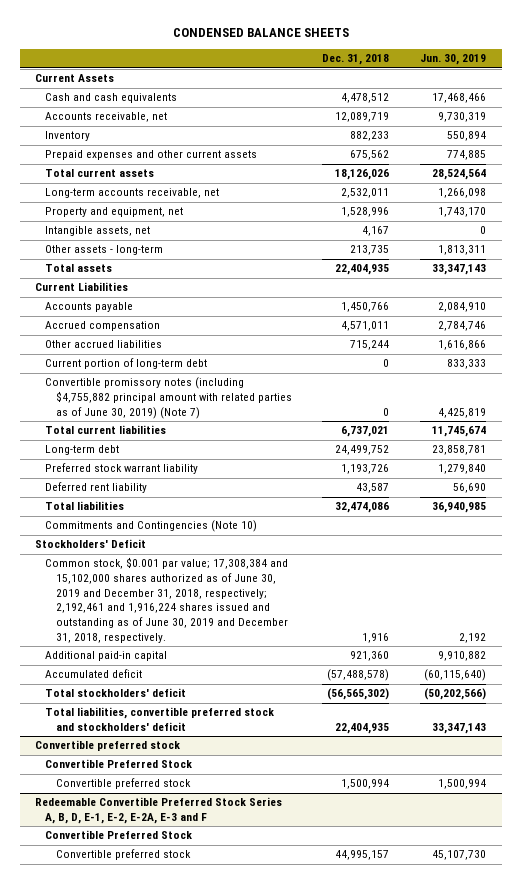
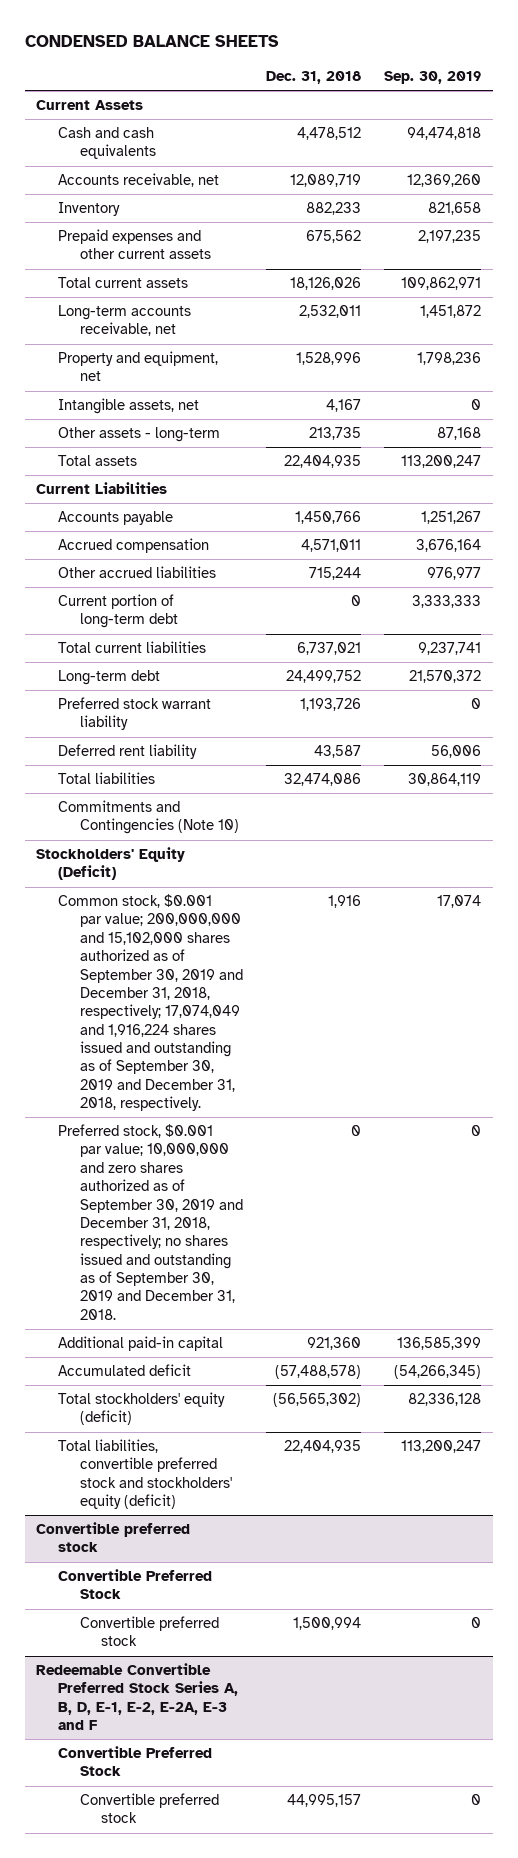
[420,54,487,66] Jun. 30, 2019 -> none
none -> [384,71,482,85] Sep. 30, 2019
[45,377,292,419] Convertible promissory notes (including $4,755,882 principal amount with related parties as of June 30, 2019) (Note 7) -> none
[35,539,147,549] Stockholders' Deficit -> [36,847,186,881] Stockholders' Equity (Deficit)
[45,557,289,643] Common stock, $0.001 par value; 17,308,384 and 15,102,000 shares authorized as of June 30, 2019 and December 31, 2018, respectively; 2,192,461 and 1,916,224 shares issued and outstanding as of June 30, 2019 and December 31, 2018, respectively. -> [58,894,243,1112] Common stock, $0.001 par value; 200,000,000 and 15,102,000 shares authorized as of September 30, 2019 and December 31, 2018, respectively; 17,074,049 and 1,916,224 shares issued and outstanding as of September 30, 2019 and December 31, 2018, respectively.
none -> [58,1124,243,1320] Preferred stock, $0.001 par value; 10,000,000 and zero shares authorized as of September 30, 2019 and December 31, 2018, respectively; no shares issued and outstanding as of September 30, 2019 and December 31, 2018.
[45,688,187,698] Total stockholders' deficit -> [58,1392,226,1426] Total stockholders' equity (deficit)
[45,707,275,732] Total liabilities, convertible preferred stock and stockholders' deficit -> [58,1439,232,1510] Total liabilities, convertible preferred stock and stockholders' equity (deficit)

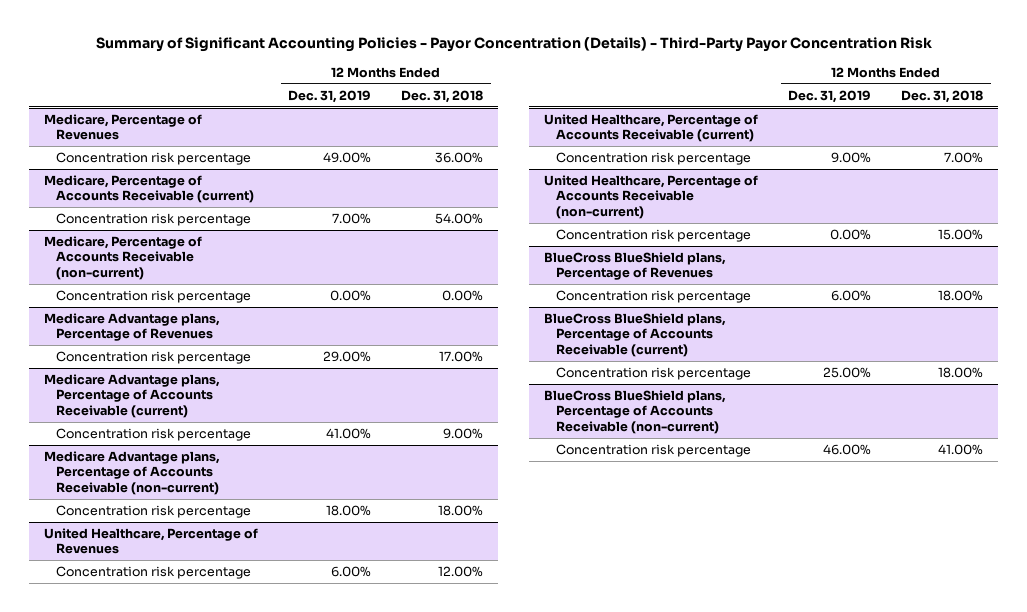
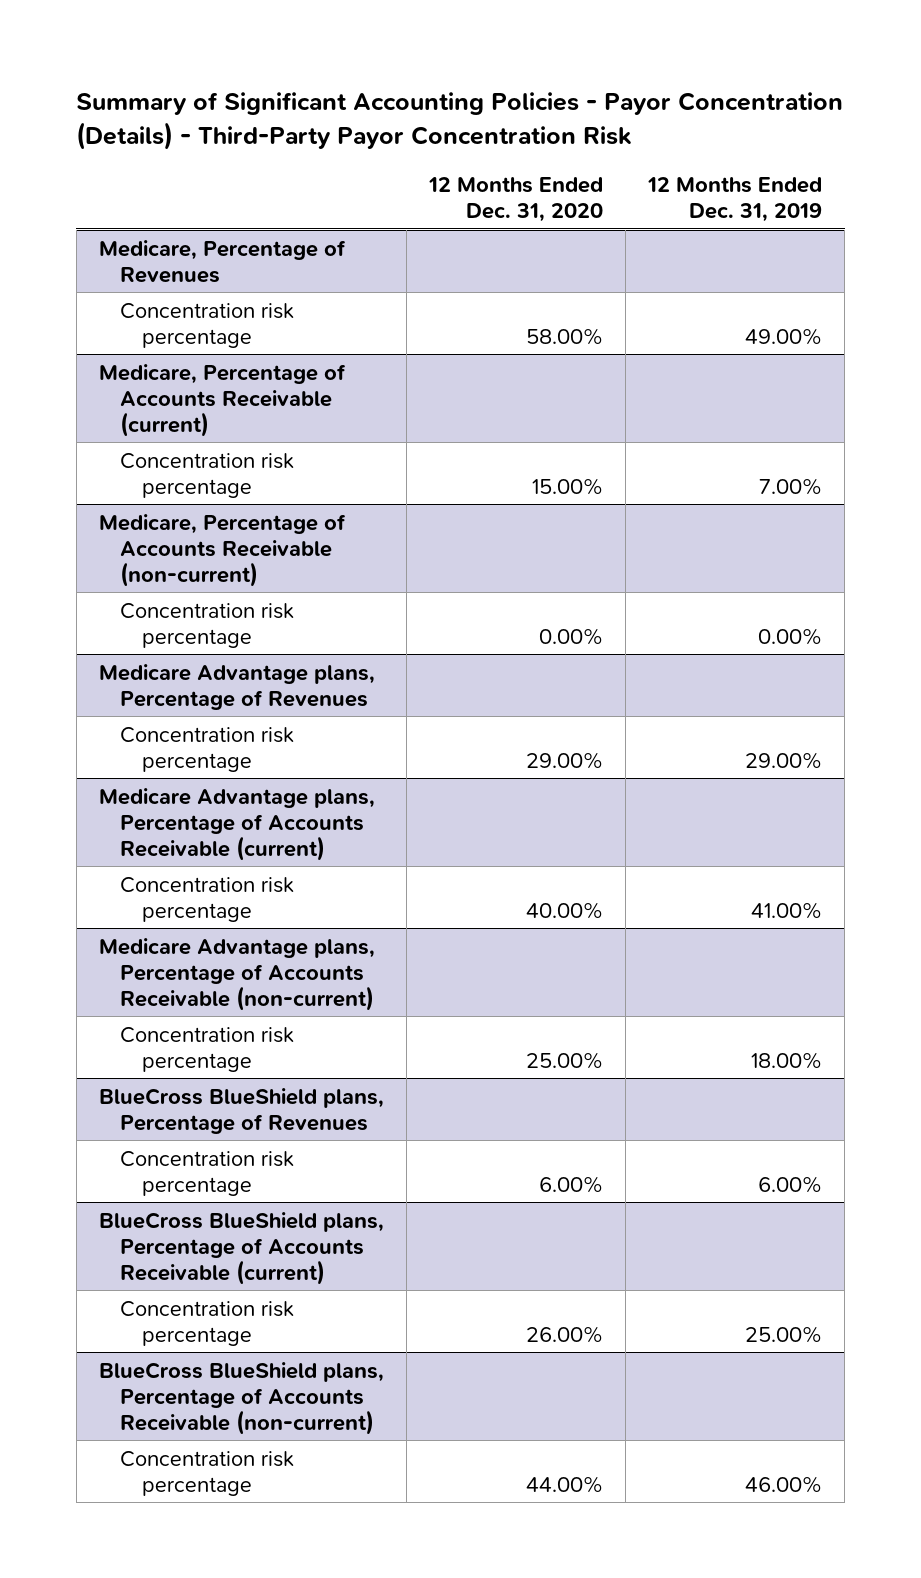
[401,89,484,103] Dec. 31, 2018 -> none
none -> [428,176,604,222] 12 Months Ended Dec. 31, 2020
[43,528,258,555] United Healthcare, Percentage of Revenues -> none
[56,566,252,580] Concentration risk percentage -> none
[544,114,759,143] United Healthcare, Percentage of Accounts Receivable (current) -> none
[556,152,752,166] Concentration risk percentage -> none
[544,175,759,219] United Healthcare, Percentage of Accounts Receivable (non-current) -> none
[556,229,752,243] Concentration risk percentage -> none

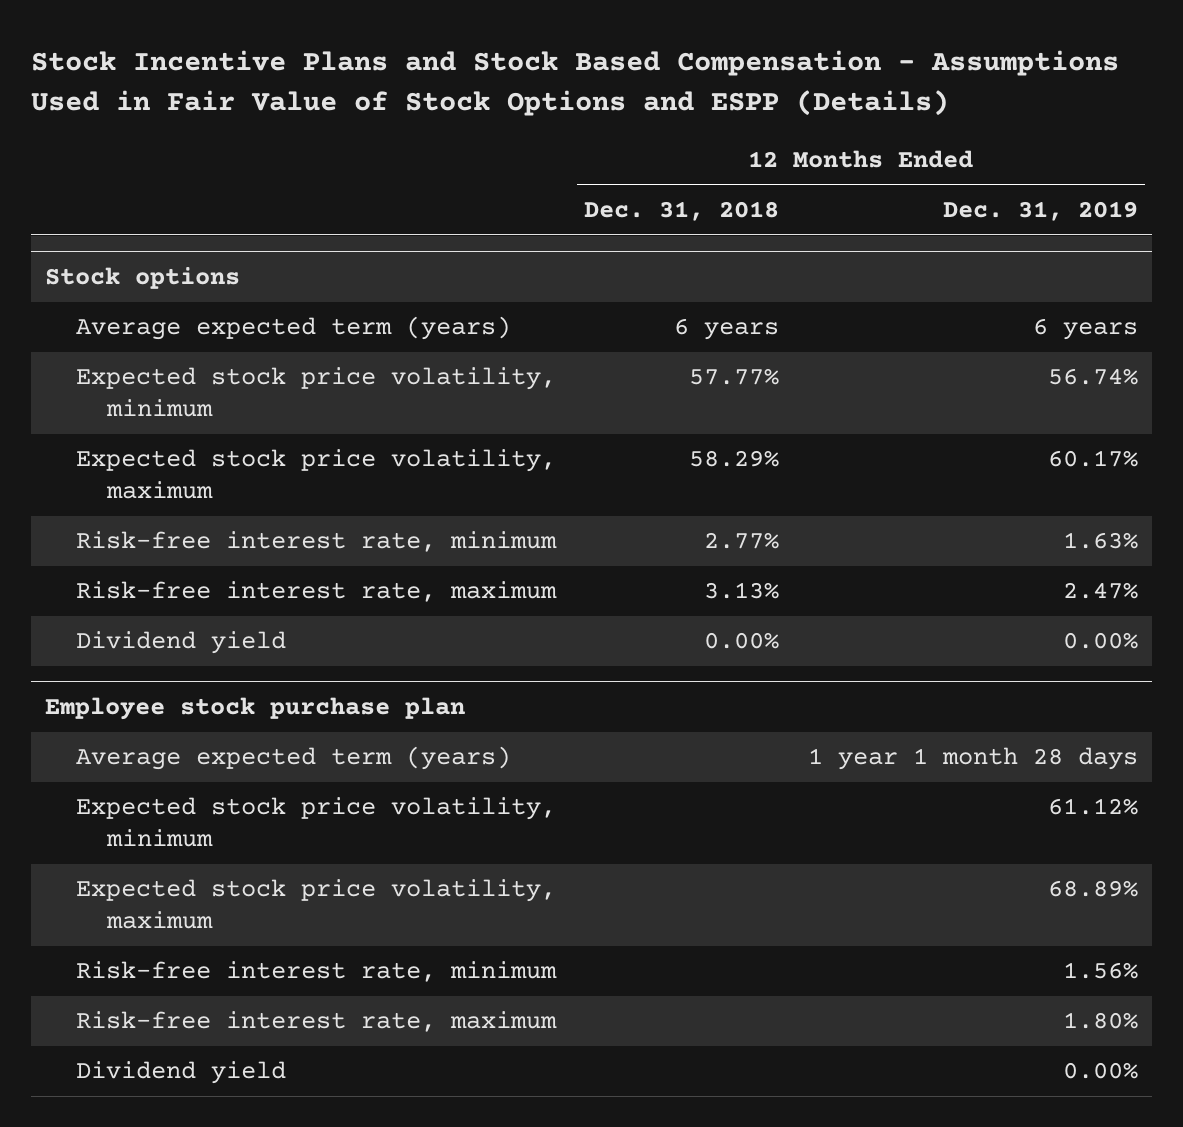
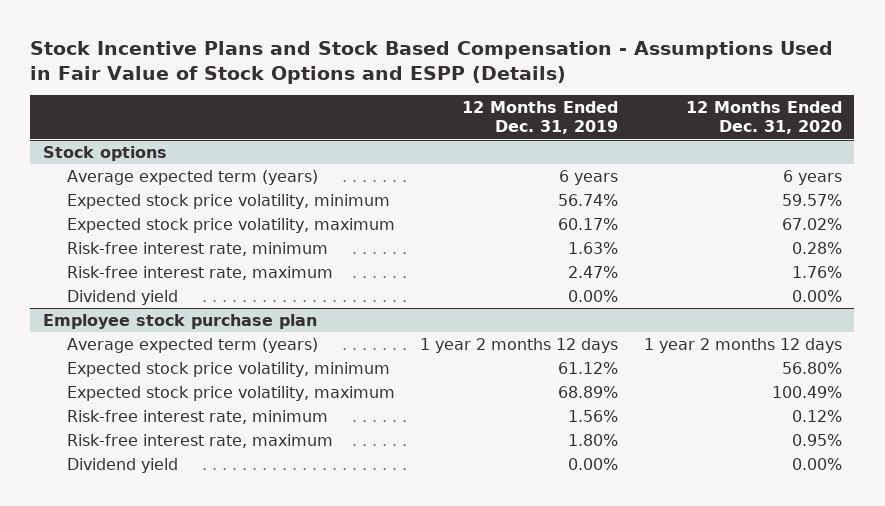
[584,201,780,222] Dec. 31, 2018 -> none
none -> [685,101,842,135] 12 Months Ended Dec. 31, 2020
[807,747,1138,771] 1 year 1 month 28 days -> [420,337,619,353] 1 year 2 months 12 days

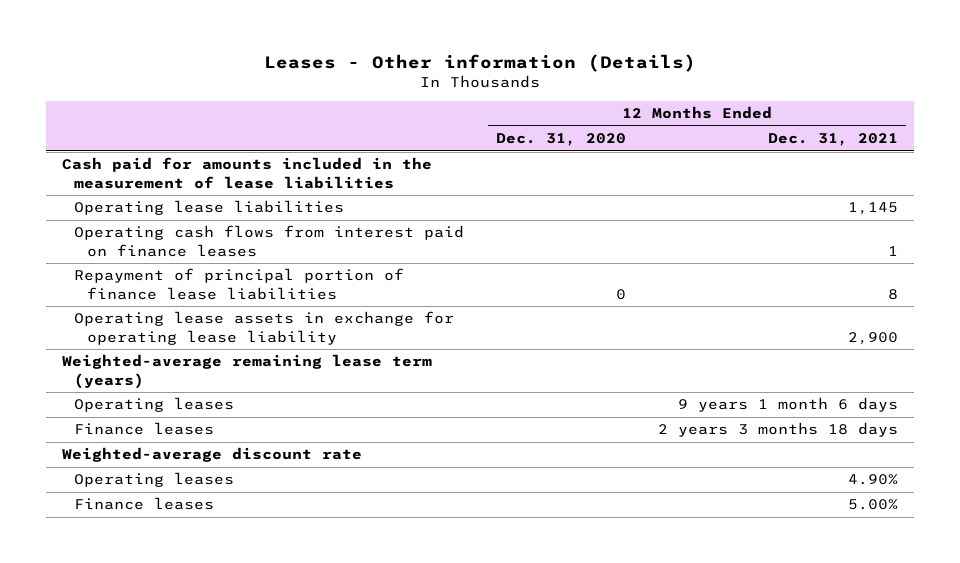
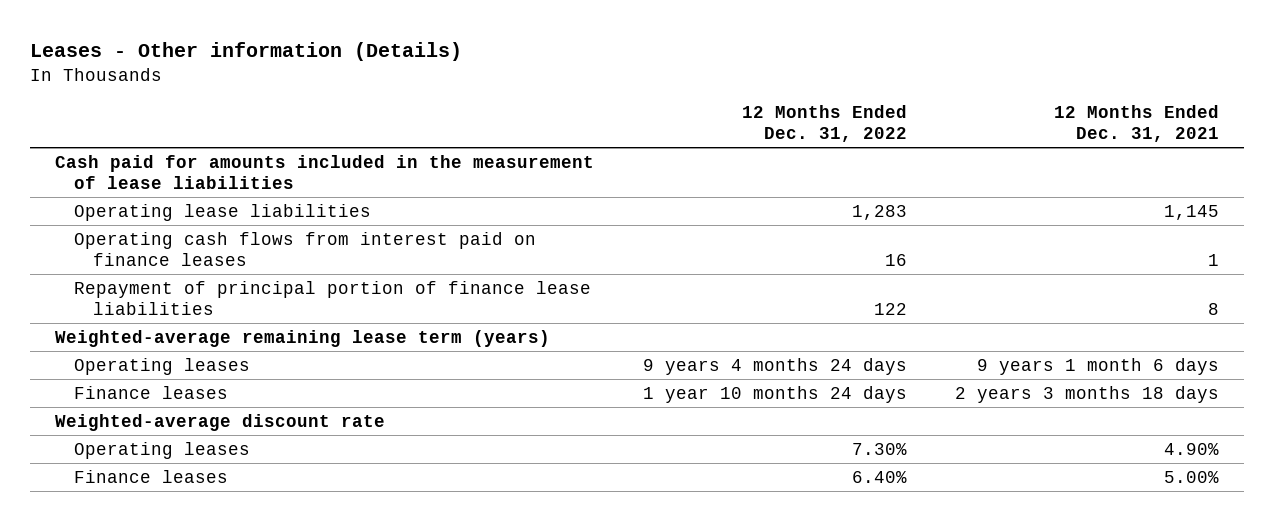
[496,133,627,147] Dec. 31, 2020 -> none
none -> [741,105,907,143] 12 Months Ended Dec. 31, 2022
[74,311,455,345] Operating lease assets in exchange for operating lease liability -> none

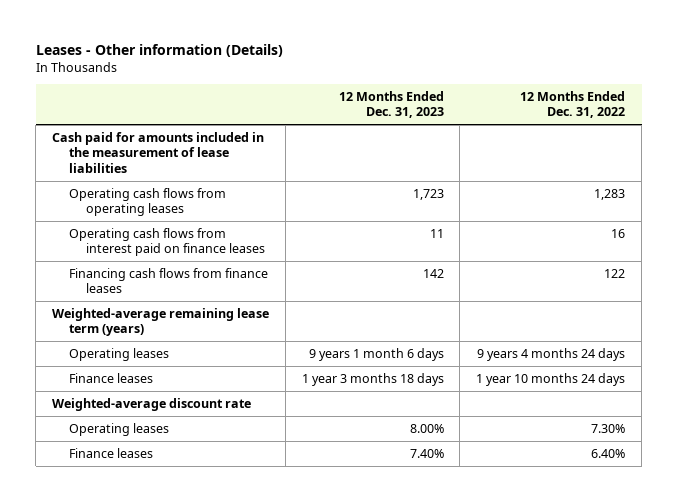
[1054,105,1220,143] 12 Months Ended Dec. 31, 2021 -> none
none -> [338,90,444,119] 12 Months Ended Dec. 31, 2023
[73,203,371,221] Operating lease liabilities -> [69,187,227,217] Operating cash flows from operating leases
[73,280,591,315] Repayment of principal portion of finance lease liabilities -> [69,267,269,294] Financing cash flows from finance leases

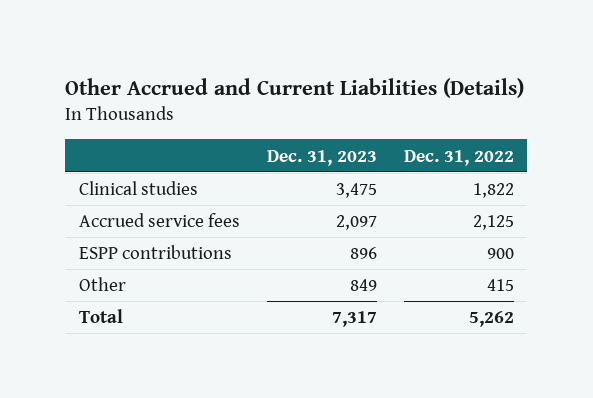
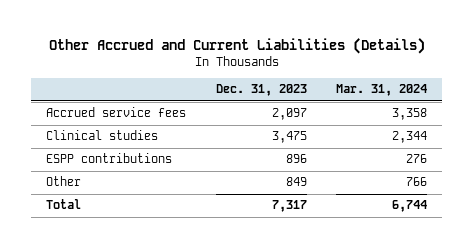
[403,149,514,166] Dec. 31, 2022 -> none
none -> [336,84,428,97] Mar. 31, 2024
[78,181,198,196] Clinical studies -> [45,130,158,141] Clinical studies

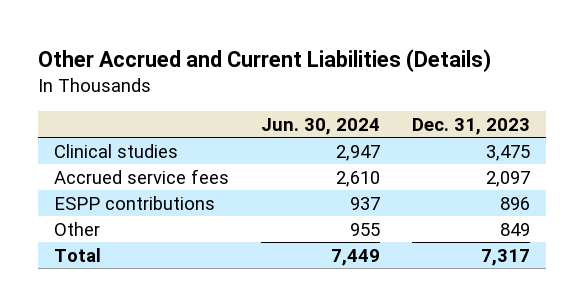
[336,84,428,97] Mar. 31, 2024 -> none
none -> [261,117,381,135] Jun. 30, 2024
[45,107,186,118] Accrued service fees -> [54,168,230,184] Accrued service fees

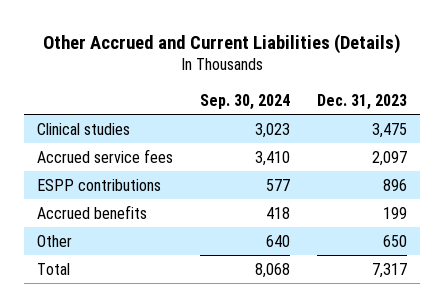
[261,117,381,135] Jun. 30, 2024 -> none
none -> [200,93,291,110] Sep. 30, 2024
none -> [37,204,148,219] Accrued benefits
[500,222,531,236] 849 -> [383,234,408,247] 650

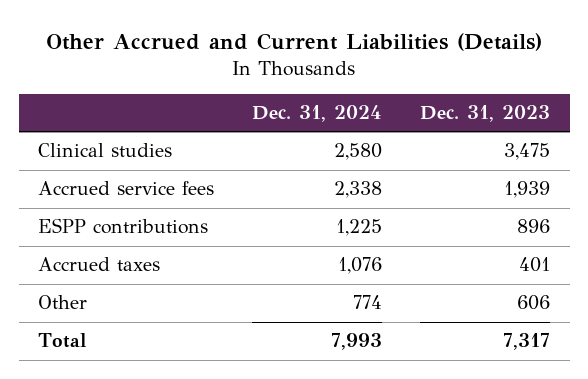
[200,93,291,110] Sep. 30, 2024 -> none
none -> [252,105,383,123] Dec. 31, 2024
[372,150,408,166] 2,097 -> [504,181,551,199] 1,939
[37,204,148,219] Accrued benefits -> none
none -> [37,257,160,272] Accrued taxes
[383,234,408,247] 650 -> [517,295,551,311] 606

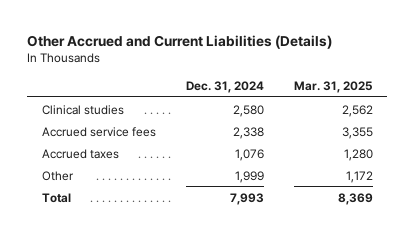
[420,105,551,123] Dec. 31, 2023 -> none
none -> [293,80,373,93] Mar. 31, 2025
[37,218,208,235] ESPP contributions -> none
[353,295,383,310] 774 -> [234,170,264,183] 1,999

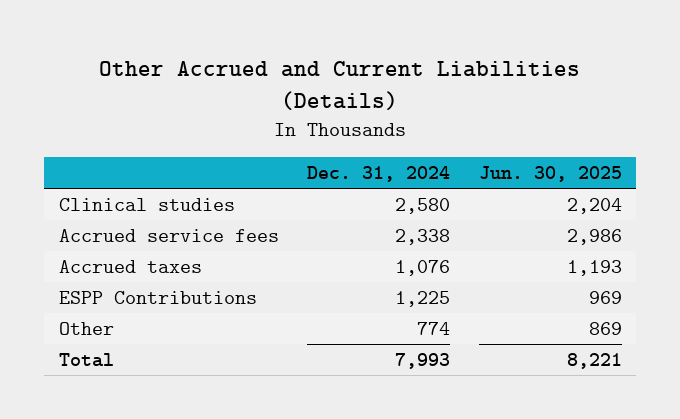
[293,80,373,93] Mar. 31, 2025 -> none
none -> [478,166,622,183] Jun. 30, 2025
none -> [58,290,257,304] ESPP Contributions
[234,170,264,183] 1,999 -> [417,321,451,335] 774

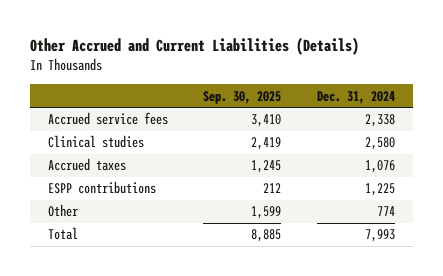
[478,166,622,183] Jun. 30, 2025 -> none
none -> [203,90,282,104] Sep. 30, 2025
[58,197,235,211] Clinical studies -> [47,135,144,149] Clinical studies
[58,290,257,304] ESPP Contributions -> [47,181,156,195] ESPP contributions

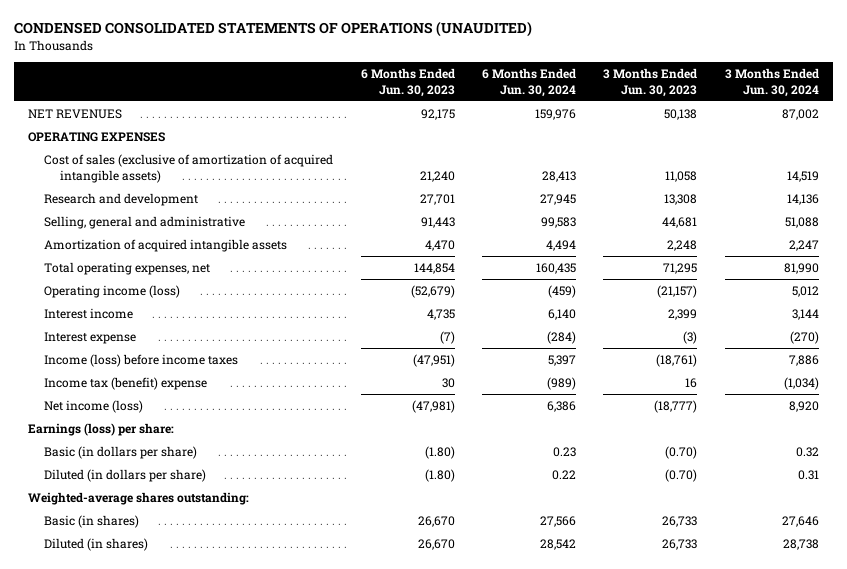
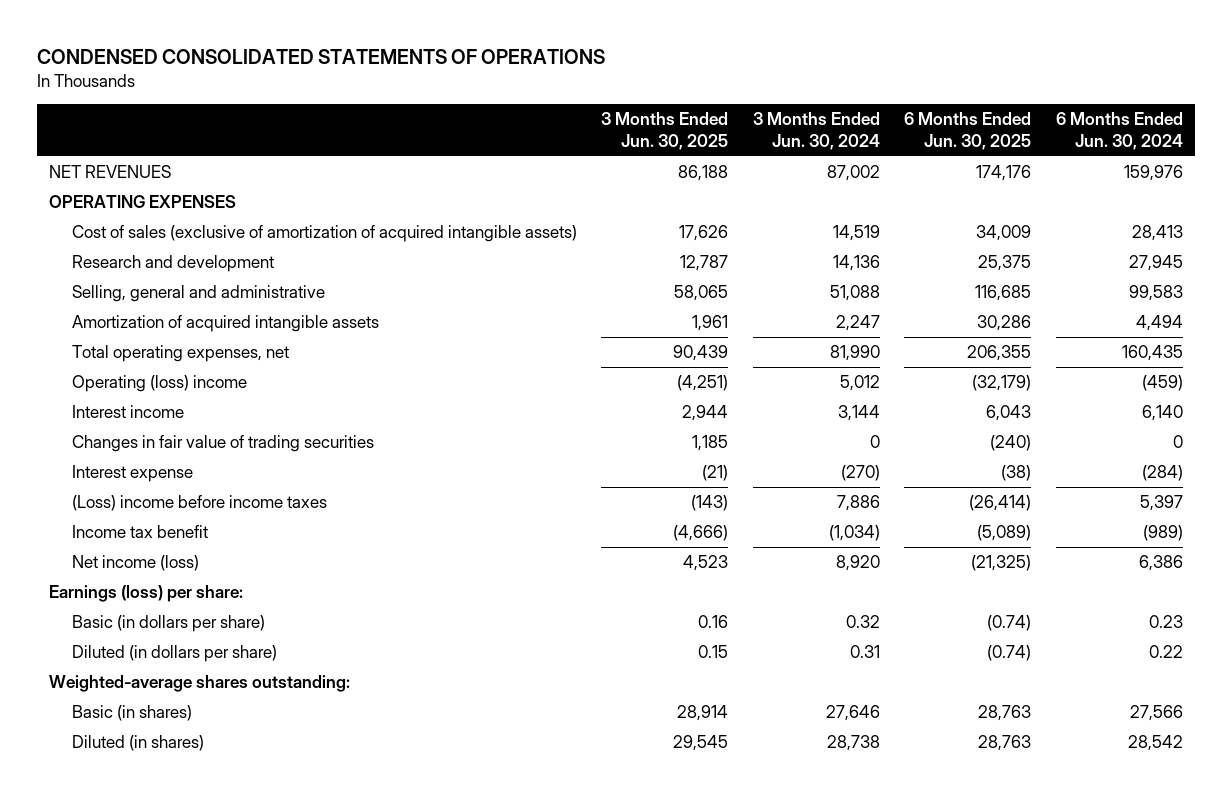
[14,21,533,38] CONDENSED CONSOLIDATED STATEMENTS OF OPERATIONS (UNAUDITED) -> [37,48,606,64] CONDENSED CONSOLIDATED STATEMENTS OF OPERATIONS
[360,68,455,97] 6 Months Ended Jun. 30, 2023 -> none
[603,68,698,97] 3 Months Ended Jun. 30, 2023 -> none
none -> [601,111,729,150] 3 Months Ended Jun. 30, 2025
none -> [904,111,1032,150] 6 Months Ended Jun. 30, 2025
[44,284,181,298] Operating income (loss) -> [71,375,247,393] Operating (loss) income
none -> [71,435,374,453] Changes in fair value of trading securities
[44,353,239,367] Income (loss) before income taxes -> [71,495,327,512] (Loss) income before income taxes
[44,376,208,390] Income tax (benefit) expense -> [71,525,208,539] Income tax benefit

